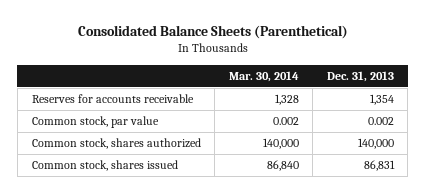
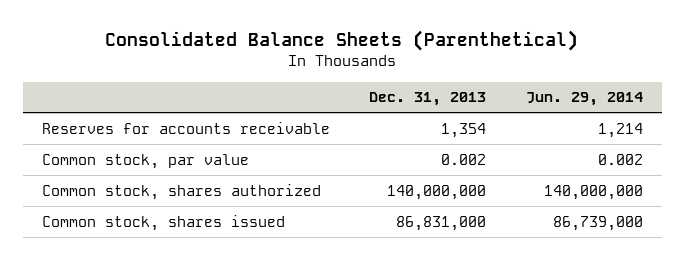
[228,70,299,82] Mar. 30, 2014 -> none
none -> [525,92,643,107] Jun. 29, 2014
[357,138,394,150] 140,000 -> [387,184,487,200] 140,000,000
[363,160,395,172] 86,831 -> [396,215,487,231] 86,831,000

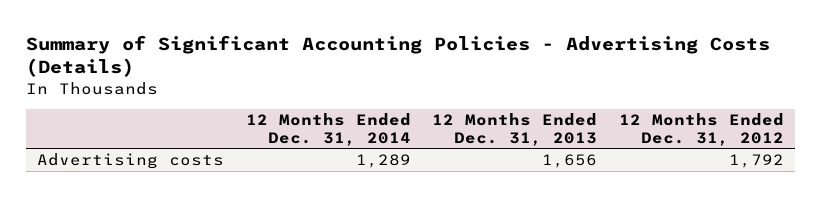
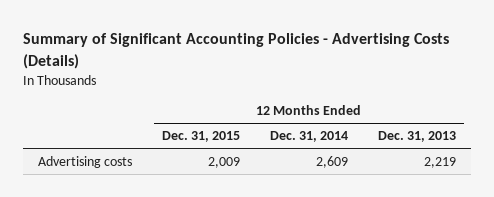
[618,112,784,146] 12 Months Ended Dec. 31, 2012 -> none
none -> [161,131,240,143] Dec. 31, 2015
[355,154,411,169] 1,289 -> [316,155,349,168] 2,609
[542,154,598,169] 1,656 -> [424,156,457,168] 2,219

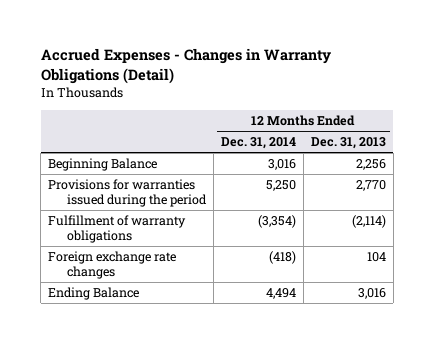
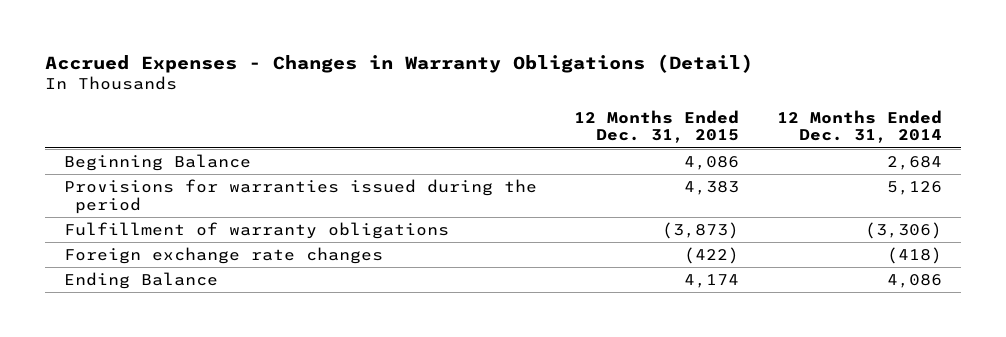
[310,137,386,150] Dec. 31, 2013 -> none
none -> [574,109,740,144] 12 Months Ended Dec. 31, 2015
[268,159,297,171] 3,016 -> [887,156,943,171] 2,684
[266,180,297,192] 5,250 -> [887,181,943,196] 5,126
[258,215,297,229] (3,354) -> [865,222,943,240] (3,306)
[266,288,297,300] 4,494 -> [887,274,943,289] 4,086

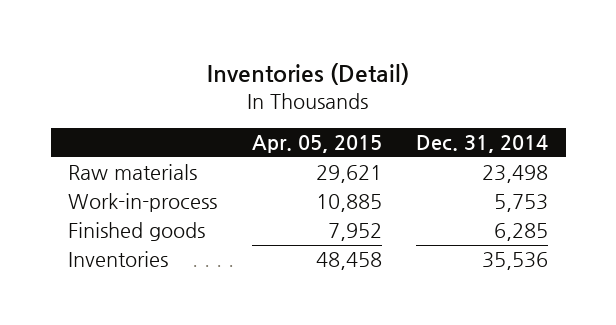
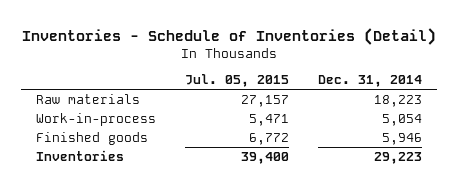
[207,63,410,86] Inventories (Detail) -> [22,27,437,45] Inventories - Schedule of Inventories (Detail)
[251,135,382,154] Apr. 05, 2015 -> none
none -> [185,74,290,88] Jul. 05, 2015
[482,165,549,184] 23,498 -> [374,94,423,107] 18,223
[494,194,549,213] 5,753 -> [382,113,423,126] 5,054
[494,223,549,242] 6,285 -> [382,132,423,145] 5,946
[482,252,549,271] 35,536 -> [374,151,423,164] 29,223

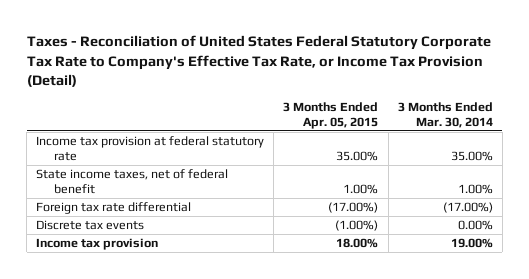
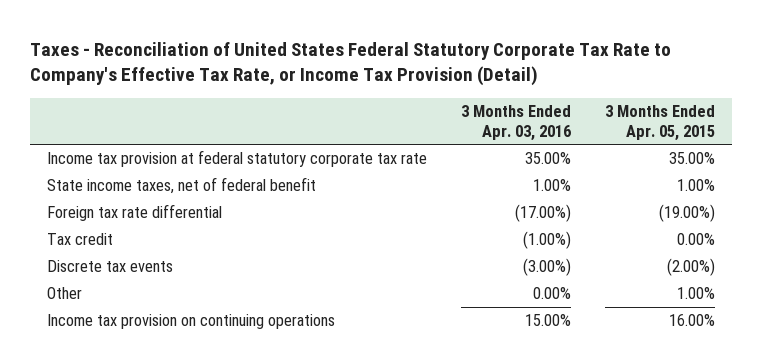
[397,101,493,128] 3 Months Ended Mar. 30, 2014 -> none
none -> [460,104,571,141] 3 Months Ended Apr. 03, 2016
[36,136,265,162] Income tax provision at federal statutory rate -> [46,150,427,168] Income tax provision at federal statutory corporate tax rate
[328,202,379,214] (17.00%) -> [658,204,715,223] (19.00%)
none -> [46,233,113,246] Tax credit
[335,220,379,232] (1.00%) -> [666,258,715,277] (2.00%)
none -> [46,287,82,300] Other
[36,238,159,251] Income tax provision -> [46,314,335,330] Income tax provision on continuing operations
[336,238,379,249] 18.00% -> [668,314,715,327] 16.00%

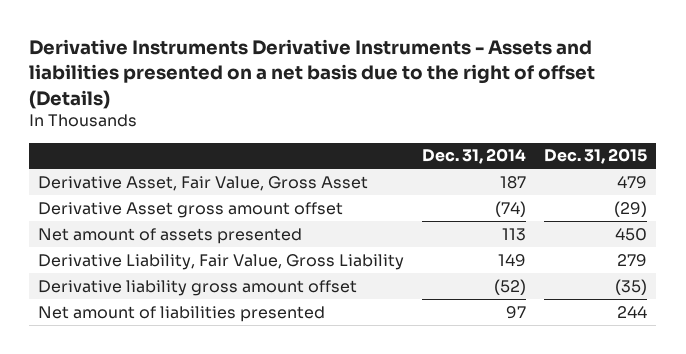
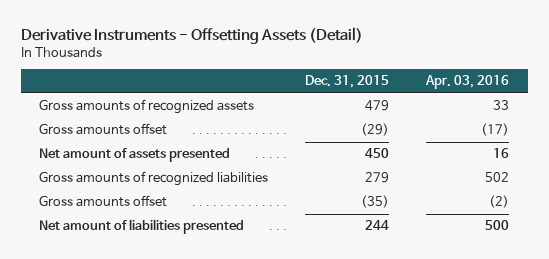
[29,39,596,109] Derivative Instruments Derivative Instruments - Assets and liabilities presented on a net basis due to the right of offset (Details) -> [20,26,363,44] Derivative Instruments - Offsetting Assets (Detail)
[422,148,527,165] Dec. 31, 2014 -> none
none -> [425,75,510,90] Apr. 03, 2016
[38,175,369,191] Derivative Asset, Fair Value, Gross Asset -> [39,99,255,115] Gross amounts of recognized assets
[38,201,344,218] Derivative Asset gross amount offset -> [39,123,168,136] Gross amounts offset
[38,253,405,270] Derivative Liability, Fair Value, Gross Liability -> [39,171,269,187] Gross amounts of recognized liabilities
[38,279,358,296] Derivative liability gross amount offset -> [39,195,168,208] Gross amounts offset

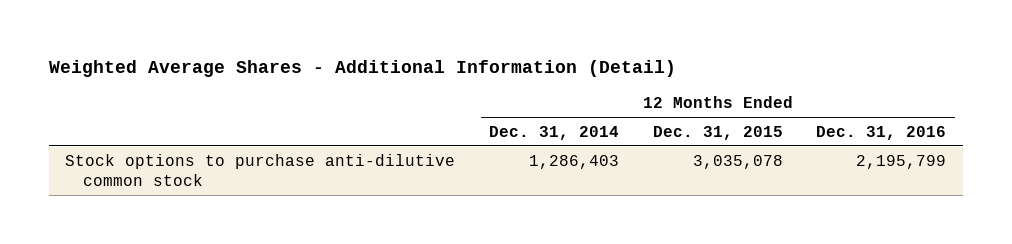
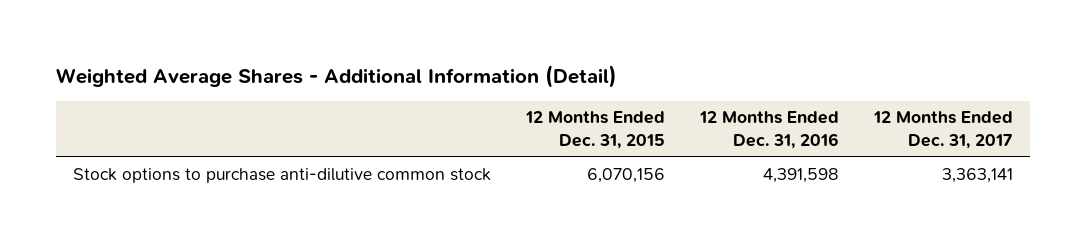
[489,125,620,140] Dec. 31, 2014 -> none
none -> [872,111,1013,150] 12 Months Ended Dec. 31, 2017
[692,155,783,170] 3,035,078 -> [587,168,666,184] 6,070,156
[856,155,947,170] 2,195,799 -> [762,168,839,184] 4,391,598

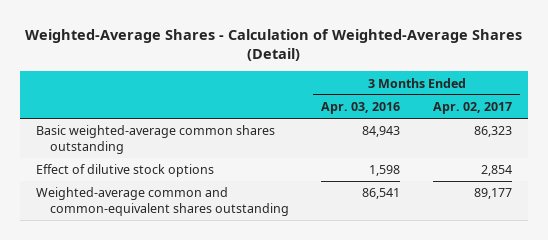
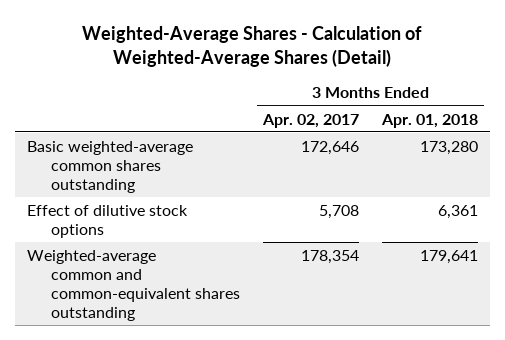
[321,102,401,115] Apr. 03, 2016 -> none
none -> [381,113,479,128] Apr. 01, 2018
[474,126,513,138] 86,323 -> [301,140,360,155] 172,646
[481,165,513,177] 2,854 -> [319,204,360,219] 5,708
[474,188,513,200] 89,177 -> [301,249,360,264] 178,354

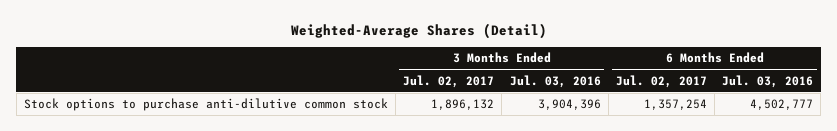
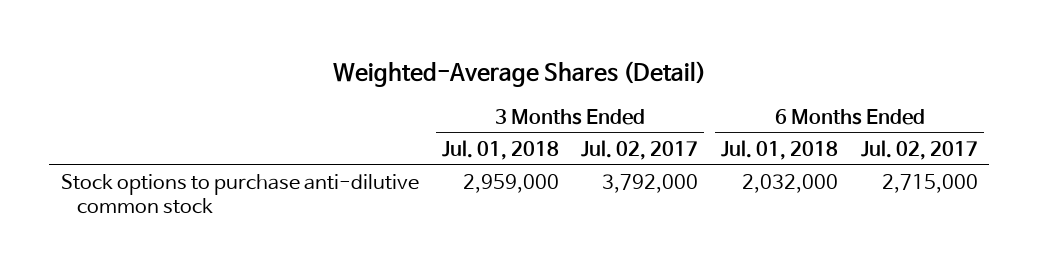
[509,74,601,88] Jul. 03, 2016 -> none
[722,74,814,88] Jul. 03, 2016 -> none
none -> [441,139,559,160] Jul. 01, 2018
none -> [721,139,839,160] Jul. 01, 2018
[431,99,495,111] 1,896,132 -> [602,174,699,194] 3,792,000
[643,99,707,111] 1,357,254 -> [881,174,978,194] 2,715,000

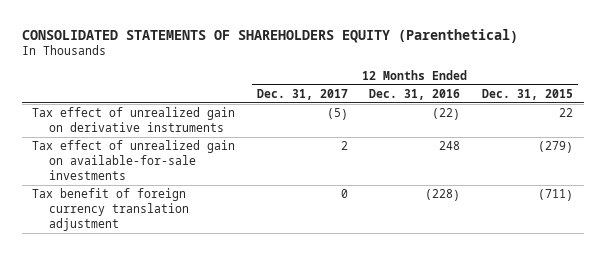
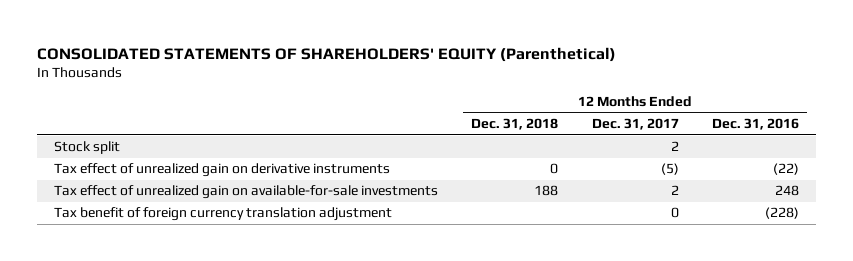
[21,28,518,43] CONSOLIDATED STATEMENTS OF SHAREHOLDERS EQUITY (Parenthetical) -> [37,46,617,62] CONSOLIDATED STATEMENTS OF SHAREHOLDERS' EQUITY (Parenthetical)
[481,88,573,100] Dec. 31, 2015 -> none
none -> [471,118,559,131] Dec. 31, 2018
none -> [53,141,120,155] Stock split

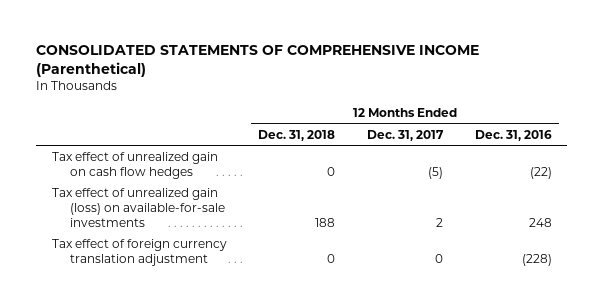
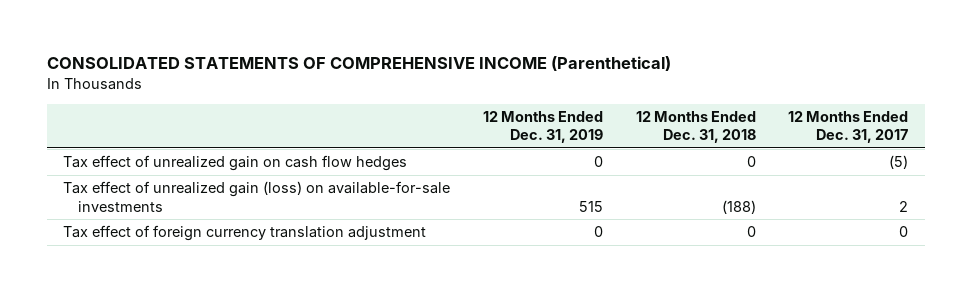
[474,129,552,141] Dec. 31, 2016 -> none
none -> [482,110,603,144] 12 Months Ended Dec. 31, 2019
[315,218,336,228] 188 -> [721,199,756,214] (188)

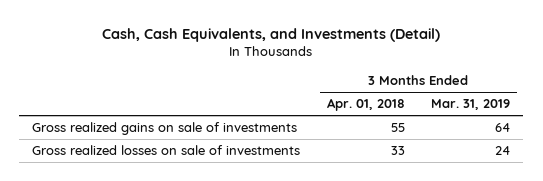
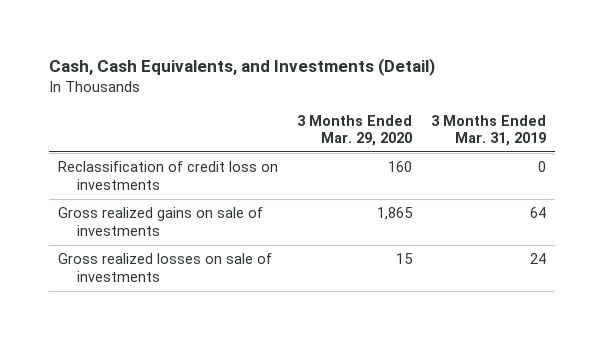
[326,98,405,112] Apr. 01, 2018 -> none
none -> [296,114,412,147] 3 Months Ended Mar. 29, 2020
none -> [58,161,279,190] Reclassification of credit loss on investments

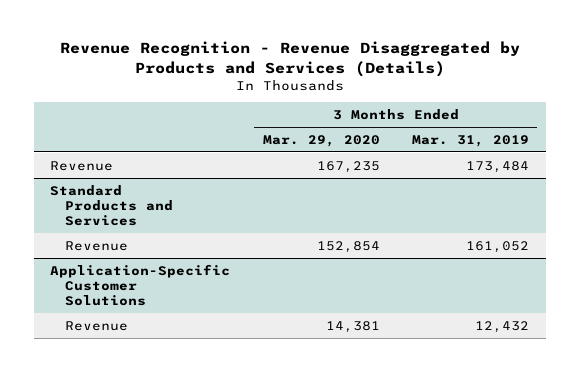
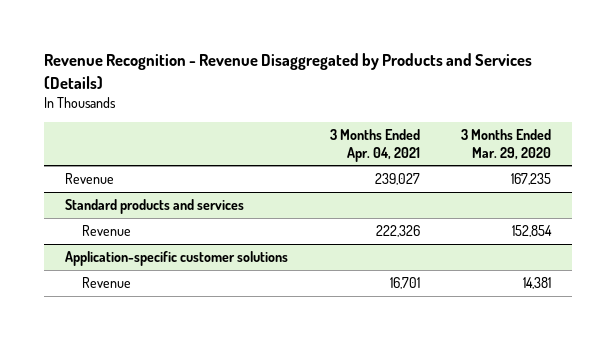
[412,134,530,147] Mar. 31, 2019 -> none
none -> [329,128,420,162] 3 Months Ended Apr. 04, 2021
[49,184,173,227] Standard Products and Services -> [65,198,245,214] Standard products and services
[49,263,230,307] Application-Specific Customer Solutions -> [65,250,289,266] Application-specific customer solutions

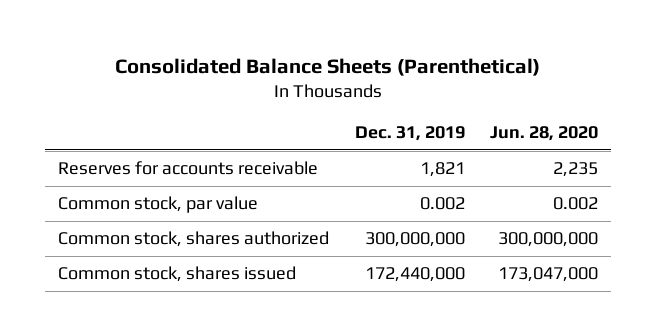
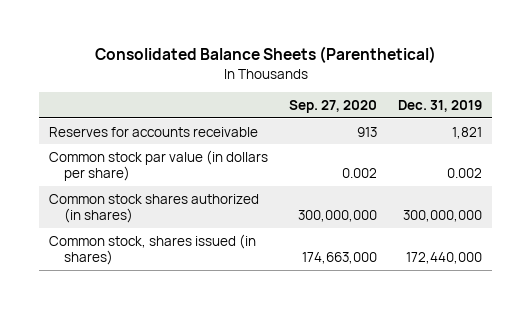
[490,126,599,142] Jun. 28, 2020 -> none
none -> [289,100,378,114] Sep. 27, 2020
[58,196,259,214] Common stock, par value -> [49,149,269,182] Common stock par value (in dollars per share)
[58,231,330,248] Common stock, shares authorized -> [49,193,260,224] Common stock shares authorized (in shares)
[58,266,297,283] Common stock, shares issued -> [49,233,257,266] Common stock, shares issued (in shares)

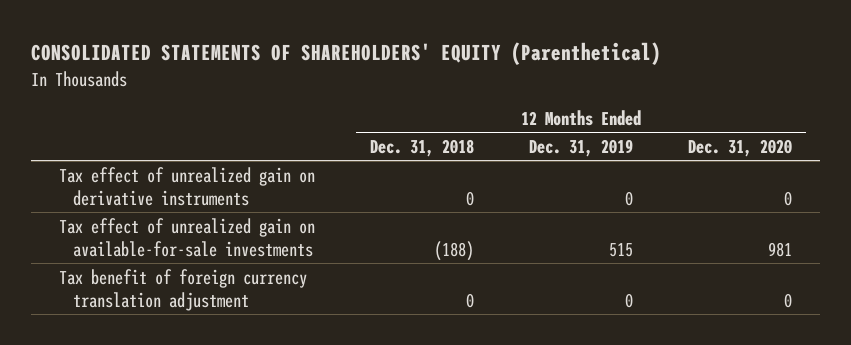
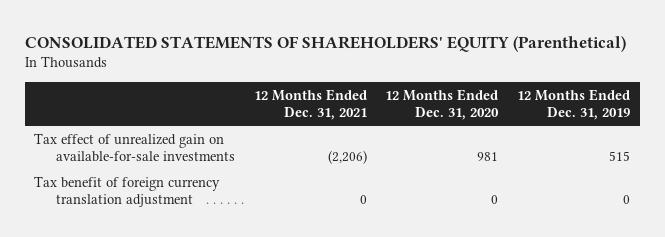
[369,138,474,157] Dec. 31, 2018 -> none
none -> [253,88,367,121] 12 Months Ended Dec. 31, 2021
[58,166,315,206] Tax effect of unrealized gain on derivative instruments -> none

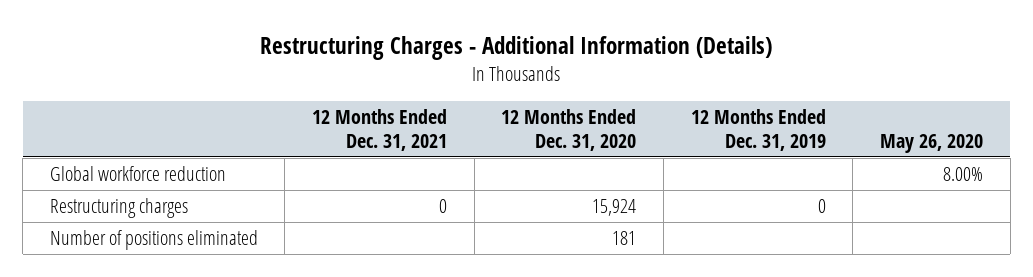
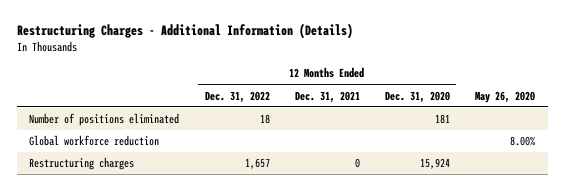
[690,108,826,152] 12 Months Ended Dec. 31, 2019 -> none
none -> [204,90,270,103] Dec. 31, 2022
[49,229,258,250] Number of positions eliminated -> [29,113,180,127] Number of positions eliminated

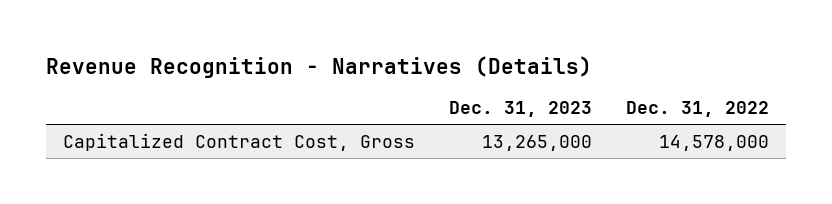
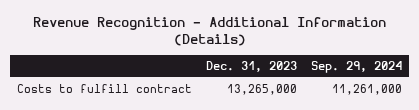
[46,55,593,78] Revenue Recognition - Narratives (Details) -> [32,17,386,47] Revenue Recognition - Additional Information (Details)
[626,101,770,118] Dec. 31, 2022 -> none
none -> [311,61,403,74] Sep. 29, 2024
[63,133,416,152] Capitalized Contract Cost, Gross -> [17,83,193,93] Costs to fulfill contract

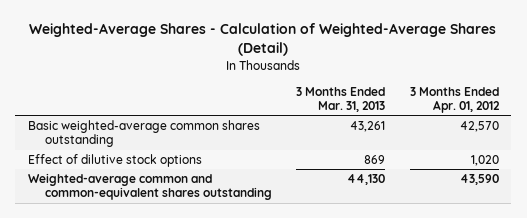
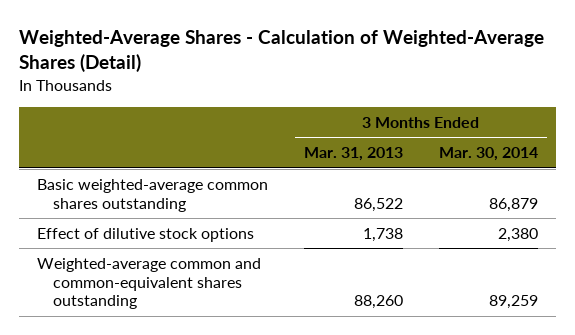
[410,86,501,113] 3 Months Ended Apr. 01, 2012 -> none
none -> [439,147,539,162] Mar. 30, 2014
[350,121,386,133] 43,261 -> [353,197,403,212] 86,522
[364,155,386,165] 869 -> [362,227,403,242] 1,738
[347,174,386,186] 44,130 -> [353,295,403,310] 88,260

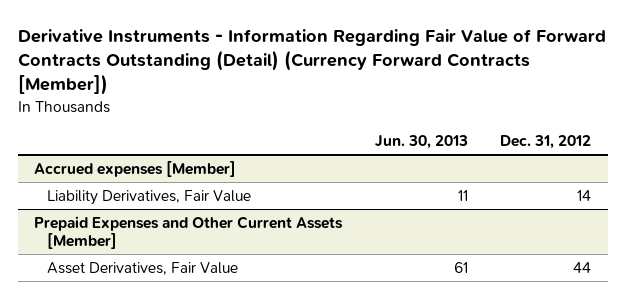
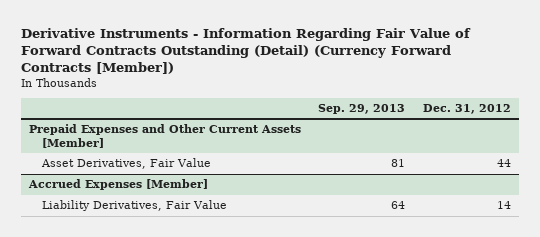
[374,135,468,150] Jun. 30, 2013 -> none
none -> [318,103,406,114] Sep. 29, 2013
[34,160,237,177] Accrued expenses [Member] -> none
[46,189,251,205] Liability Derivatives, Fair Value -> none
none -> [28,179,209,191] Accrued Expenses [Member]
none -> [41,200,227,212] Liability Derivatives, Fair Value

